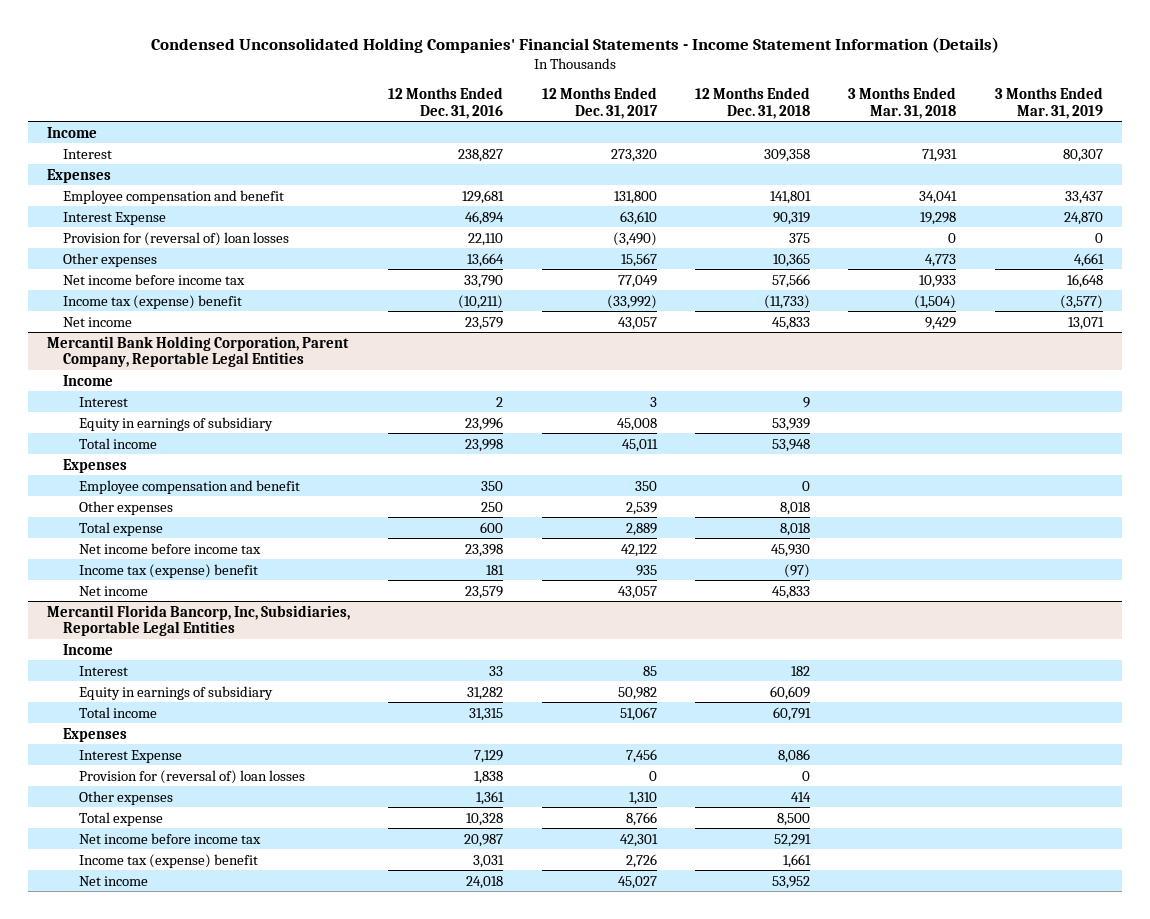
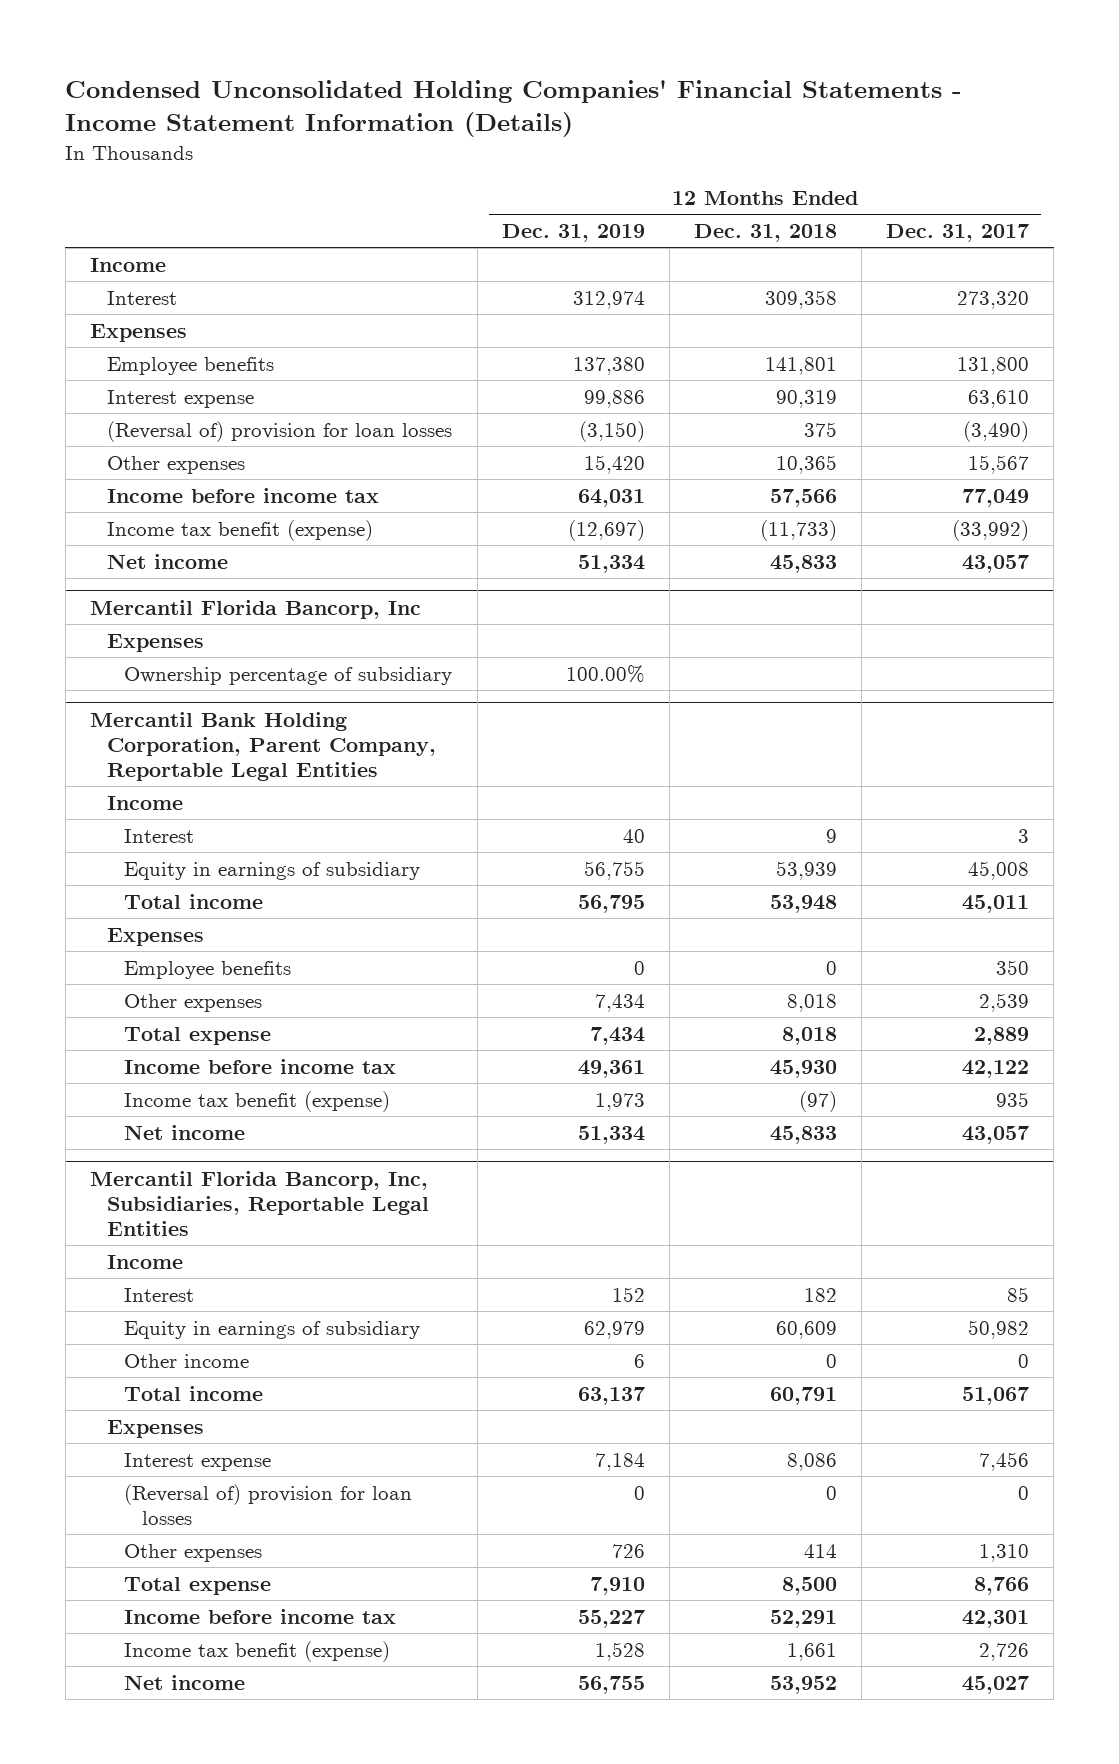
[388,87,504,119] 12 Months Ended Dec. 31, 2016 -> none
[848,87,957,119] 3 Months Ended Mar. 31, 2018 -> none
[994,87,1103,119] 3 Months Ended Mar. 31, 2019 -> none
none -> [501,224,645,243] Dec. 31, 2019
[62,189,284,204] Employee compensation and benefit -> [107,356,275,375] Employee benefits
[62,211,166,225] Interest Expense -> [107,389,255,408] Interest expense
[62,231,289,246] Provision for (reversal of) loan losses -> [107,420,453,442] (Reversal of) provision for loan losses
[62,273,245,285] Net income before income tax -> [107,487,380,503] Income before income tax
[62,294,242,309] Income tax (expense) benefit -> [107,519,374,541] Income tax benefit (expense)
none -> [89,599,421,619] Mercantil Florida Bancorp, Inc
none -> [107,633,205,652] Expenses
none -> [124,666,453,685] Ownership percentage of subsidiary
[78,479,300,494] Employee compensation and benefit -> [124,960,292,979] Employee benefits
[78,542,261,554] Net income before income tax -> [124,1058,397,1074] Income before income tax
[78,563,258,578] Income tax (expense) benefit -> [124,1090,391,1112] Income tax benefit (expense)
none -> [124,1353,250,1368] Other income
[78,749,182,763] Interest Expense -> [124,1452,272,1471] Interest expense
[78,769,305,784] Provision for (reversal of) loan losses -> [124,1483,413,1526] (Reversal of) provision for loan losses
[78,832,261,844] Net income before income tax -> [124,1608,397,1624] Income before income tax
[78,853,258,868] Income tax (expense) benefit -> [124,1640,391,1662] Income tax benefit (expense)

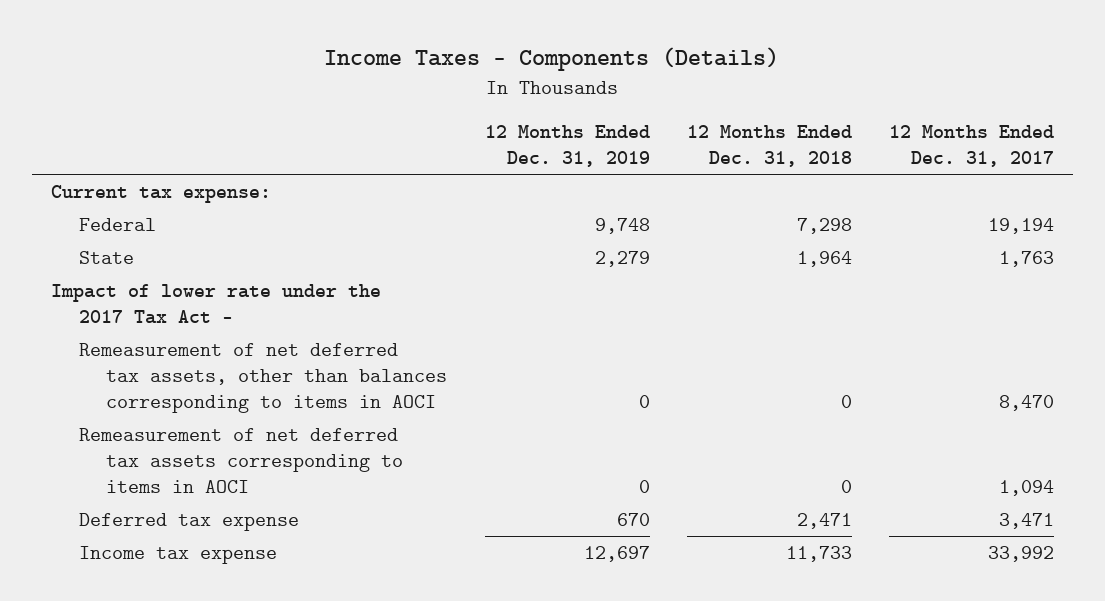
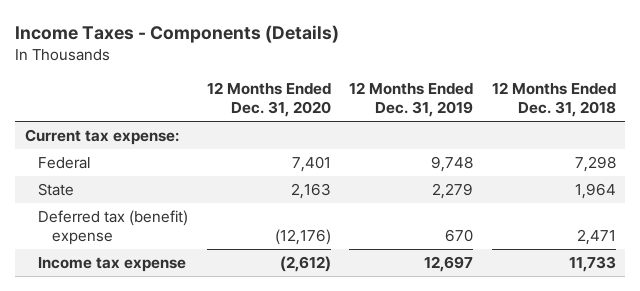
[889,125,1055,167] 12 Months Ended Dec. 31, 2017 -> none
none -> [206,82,331,118] 12 Months Ended Dec. 31, 2020
[50,284,381,324] Impact of lower rate under the 2017 Tax Act - -> none
[78,343,448,413] Remeasurement of net deferred tax assets, other than balances corresponding to items in AOCI -> none
[78,428,404,493] Remeasurement of net deferred tax assets corresponding to items in AOCI -> none
[78,513,299,532] Deferred tax expense -> [38,209,189,245] Deferred tax (benefit) expense

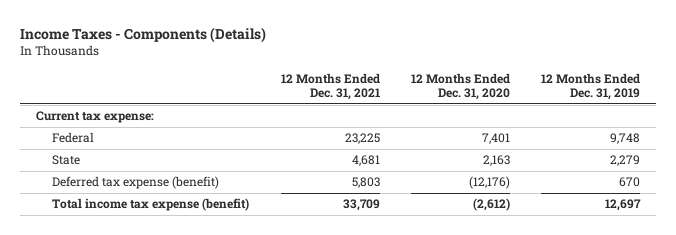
[491,82,616,118] 12 Months Ended Dec. 31, 2018 -> none
none -> [280,72,380,101] 12 Months Ended Dec. 31, 2021
[38,209,189,245] Deferred tax (benefit) expense -> [52,176,220,190] Deferred tax expense (benefit)
[38,256,187,272] Income tax expense -> [52,198,250,212] Total income tax expense (benefit)

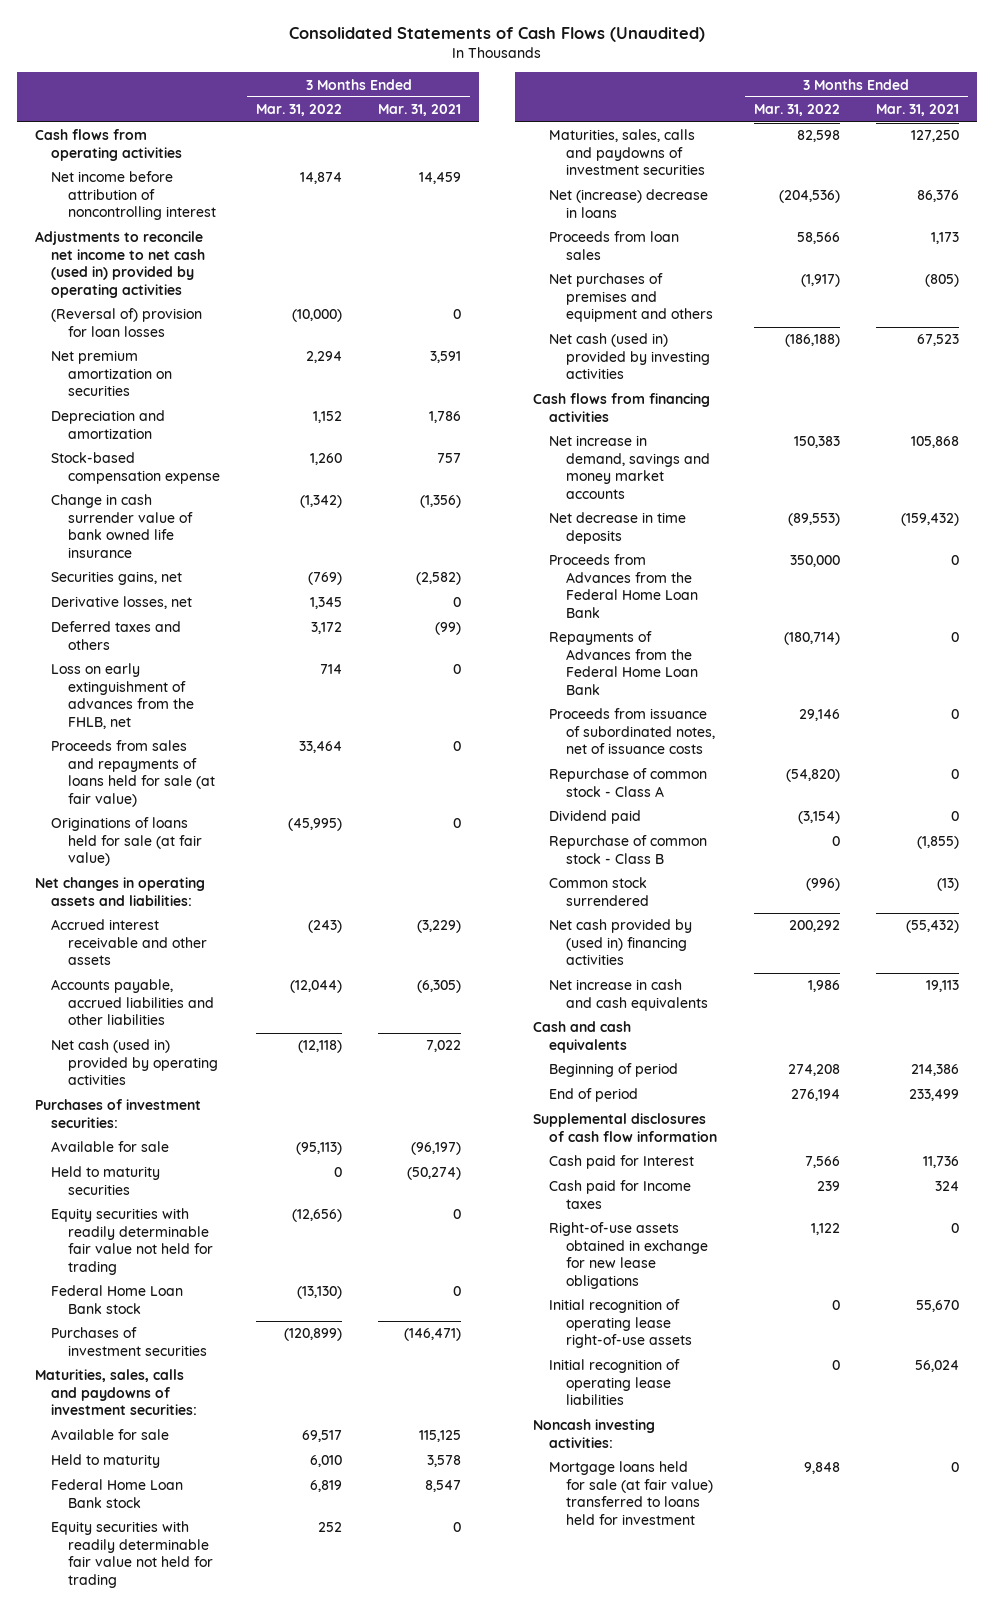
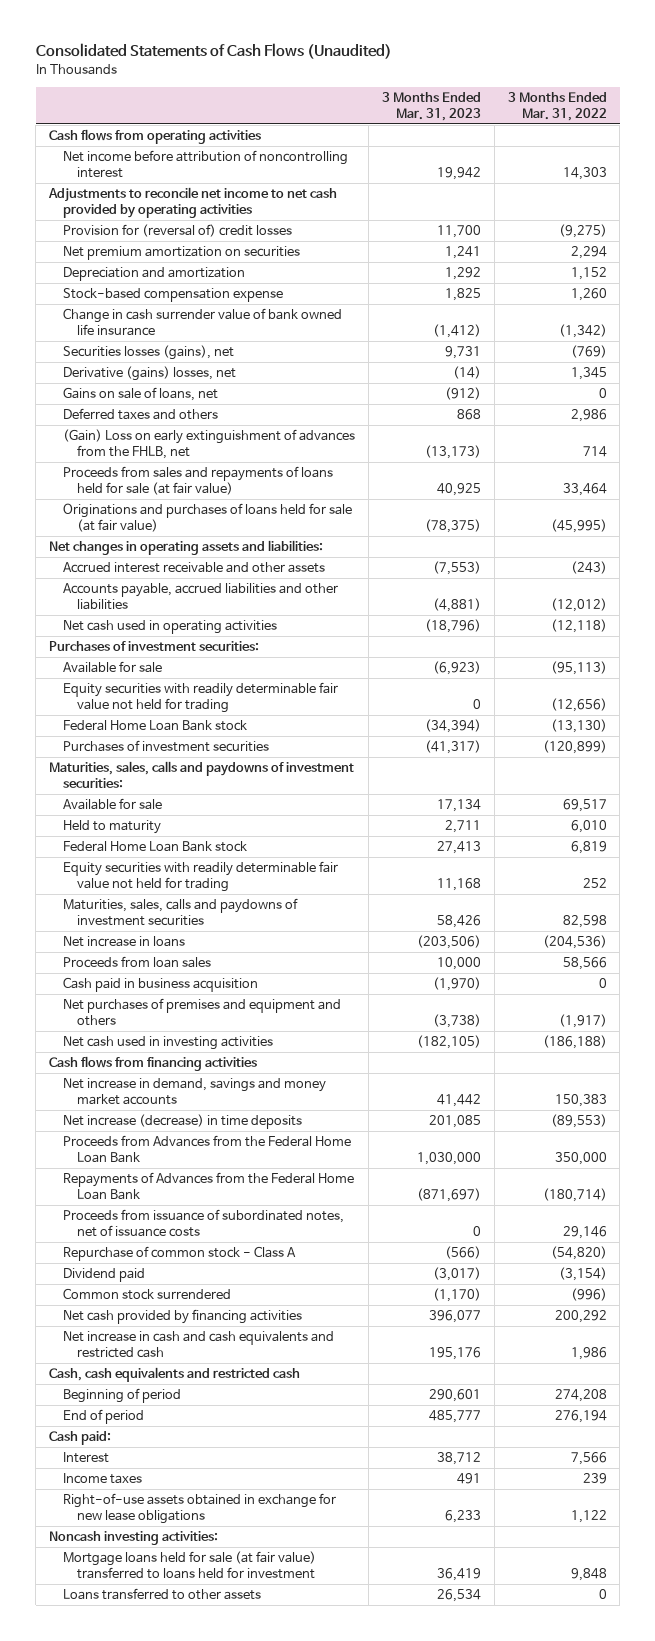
[378,104,462,117] Mar. 31, 2021 -> none
none -> [381,92,481,121] 3 Months Ended Mar. 31, 2023
[300,172,343,185] 14,874 -> [562,166,607,180] 14,303
[34,231,206,298] Adjustments to reconcile net income to net cash (used in) provided by operating activities -> [47,187,337,218] Adjustments to reconcile net income to net cash provided by operating activities
[51,308,203,337] (Reversal of) provision for loan losses -> [63,224,293,238] Provision for (reversal of) credit losses
[292,309,343,323] (10,000) -> [558,224,607,239] (9,275)
[51,571,183,586] Securities gains, net -> [63,345,235,361] Securities losses (gains), net
[51,596,193,610] Derivative losses, net -> [63,366,237,382] Derivative (gains) losses, net
none -> [63,387,219,402] Gains on sale of loans, net
[311,622,343,635] 3,172 -> [570,409,607,423] 2,986
[51,663,195,729] Loss on early extinguishment of advances from the FHLB, net -> [63,429,356,459] (Gain) Loss on early extinguishment of advances from the FHLB, net
[51,817,203,867] Originations of loans held for sale (at fair value) -> [63,503,353,532] Originations and purchases of loans held for sale (at fair value)
[290,980,343,994] (12,044) -> [550,597,607,612] (12,012)
[51,1039,219,1086] Net cash (used in) provided by operating activities -> [63,620,278,635] Net cash used in operating activities
[51,1166,161,1195] Held to maturity securities -> none
[549,189,709,218] Net (increase) decrease in loans -> [63,936,186,948] Net increase in loans
none -> [63,977,259,993] Cash paid in business acquisition
[549,333,710,380] Net cash (used in) provided by investing activities -> [63,1036,274,1051] Net cash used in investing activities
[549,512,687,544] Net decrease in time deposits -> [63,1114,303,1130] Net increase (decrease) in time deposits
[549,835,708,864] Repurchase of common stock - Class B -> none
[549,919,693,966] Net cash provided by (used in) financing activities -> [63,1309,303,1325] Net cash provided by financing activities
[549,979,708,1011] Net increase in cash and cash equivalents -> [63,1331,335,1358] Net increase in cash and cash equivalents and restricted cash
[532,1021,631,1053] Cash and cash equivalents -> [48,1367,300,1383] Cash, cash equivalents and restricted cash
[532,1113,718,1142] Supplemental disclosures of cash flow information -> none
none -> [48,1431,111,1446] Cash paid:
[549,1155,695,1170] Cash paid for Interest -> [63,1452,110,1464] Interest
[549,1180,692,1209] Cash paid for Income taxes -> [63,1473,143,1485] Income taxes
[549,1299,692,1349] Initial recognition of operating lease right-of-use assets -> none
[549,1359,681,1406] Initial recognition of operating lease liabilities -> none
none -> [63,1588,262,1601] Loans transferred to other assets

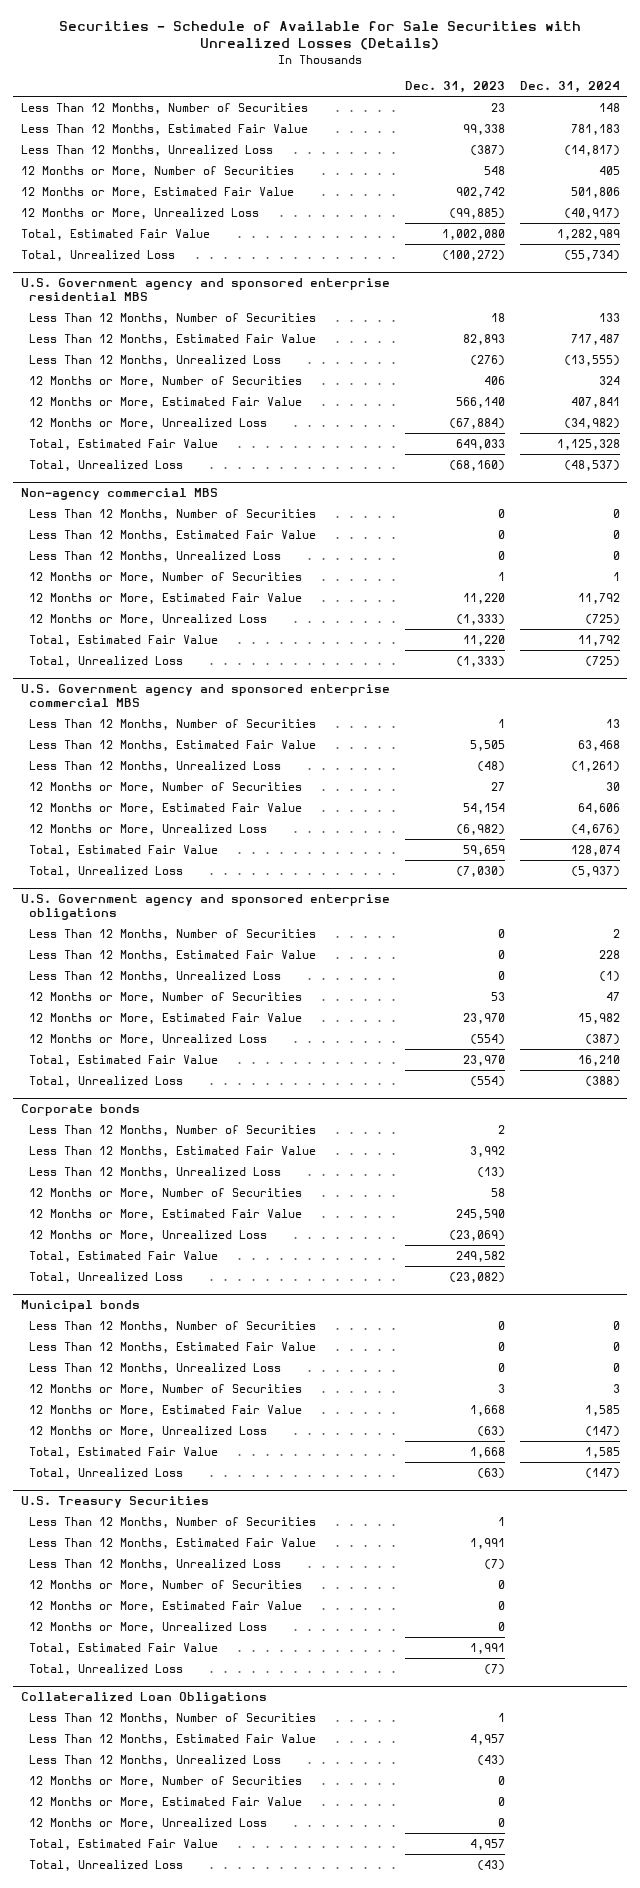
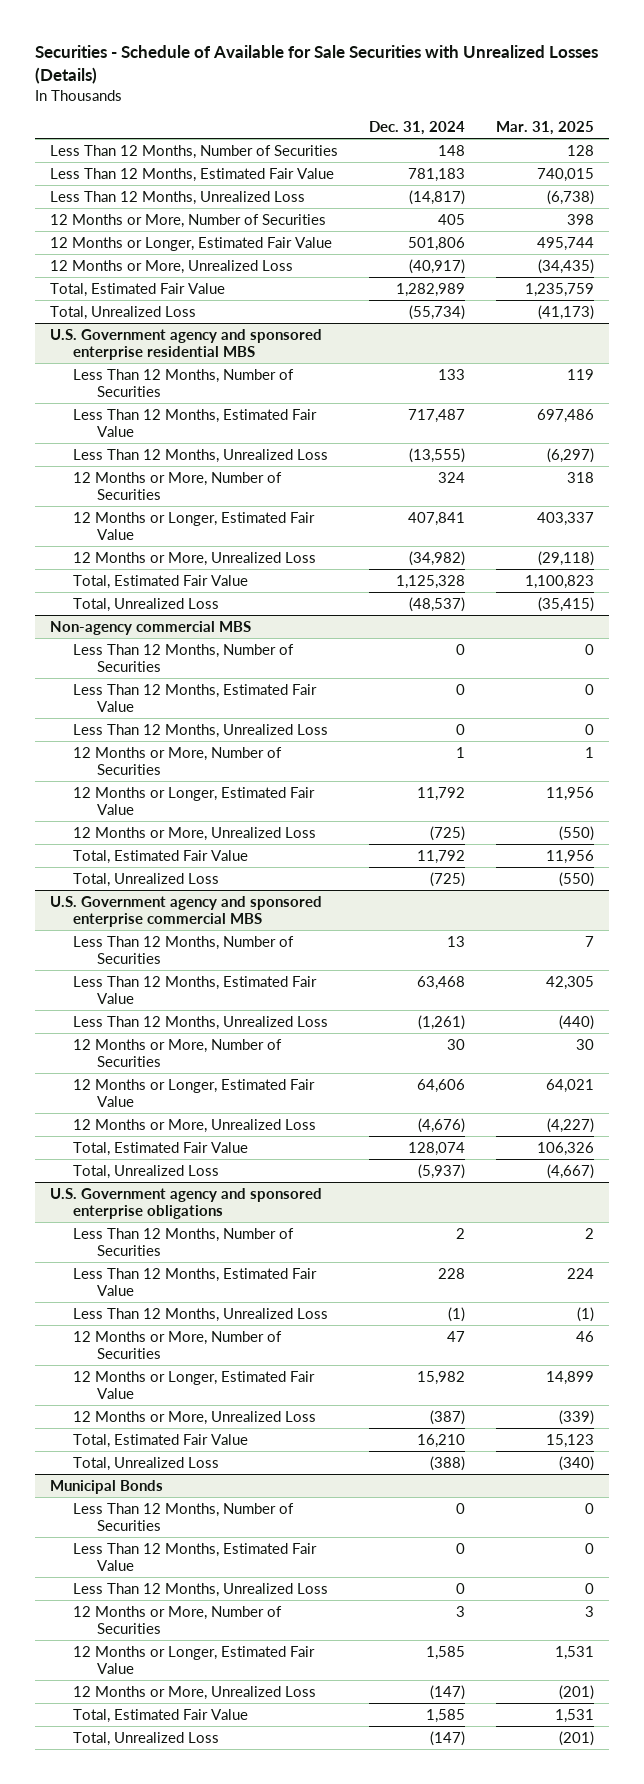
[404,81,505,94] Dec. 31, 2023 -> none
none -> [495,121,594,136] Mar. 31, 2025
[20,186,294,198] 12 Months or More, Estimated Fair Value -> [50,236,333,251] 12 Months or Longer, Estimated Fair Value
[28,396,302,408] 12 Months or More, Estimated Fair Value -> [73,511,316,541] 12 Months or Longer, Estimated Fair Value
[28,592,302,604] 12 Months or More, Estimated Fair Value -> [73,786,316,816] 12 Months or Longer, Estimated Fair Value
[28,802,302,814] 12 Months or More, Estimated Fair Value -> [73,1078,316,1108] 12 Months or Longer, Estimated Fair Value
[28,1012,302,1024] 12 Months or More, Estimated Fair Value -> [73,1370,316,1400] 12 Months or Longer, Estimated Fair Value
[20,1103,140,1116] Corporate bonds -> none
[28,1124,316,1136] Less Than 12 Months, Number of Securities -> none
[28,1145,316,1157] Less Than 12 Months, Estimated Fair Value -> none
[28,1166,281,1178] Less Than 12 Months, Unrealized Loss -> none
[28,1187,302,1199] 12 Months or More, Number of Securities -> none
[28,1208,302,1220] 12 Months or More, Estimated Fair Value -> none
[28,1229,267,1241] 12 Months or More, Unrealized Loss -> none
[28,1250,218,1262] Total, Estimated Fair Value -> none
[28,1271,183,1283] Total, Unrealized Loss -> none
[20,1299,140,1312] Municipal bonds -> [50,1479,164,1494] Municipal Bonds
[28,1404,302,1416] 12 Months or More, Estimated Fair Value -> [73,1645,316,1675] 12 Months or Longer, Estimated Fair Value
[20,1495,209,1508] U.S. Treasury Securities -> none
[28,1516,316,1528] Less Than 12 Months, Number of Securities -> none
[28,1537,316,1549] Less Than 12 Months, Estimated Fair Value -> none
[28,1558,281,1570] Less Than 12 Months, Unrealized Loss -> none
[28,1579,302,1591] 12 Months or More, Number of Securities -> none
[28,1600,302,1612] 12 Months or More, Estimated Fair Value -> none
[28,1621,267,1633] 12 Months or More, Unrealized Loss -> none
[28,1642,218,1654] Total, Estimated Fair Value -> none
[28,1663,183,1675] Total, Unrealized Loss -> none
[20,1691,267,1704] Collateralized Loan Obligations -> none
[28,1712,316,1724] Less Than 12 Months, Number of Securities -> none
[28,1733,316,1745] Less Than 12 Months, Estimated Fair Value -> none
[28,1754,281,1766] Less Than 12 Months, Unrealized Loss -> none
[28,1775,302,1787] 12 Months or More, Number of Securities -> none
[28,1796,302,1808] 12 Months or More, Estimated Fair Value -> none
[28,1817,267,1829] 12 Months or More, Unrealized Loss -> none
[28,1838,218,1850] Total, Estimated Fair Value -> none
[28,1859,183,1871] Total, Unrealized Loss -> none

